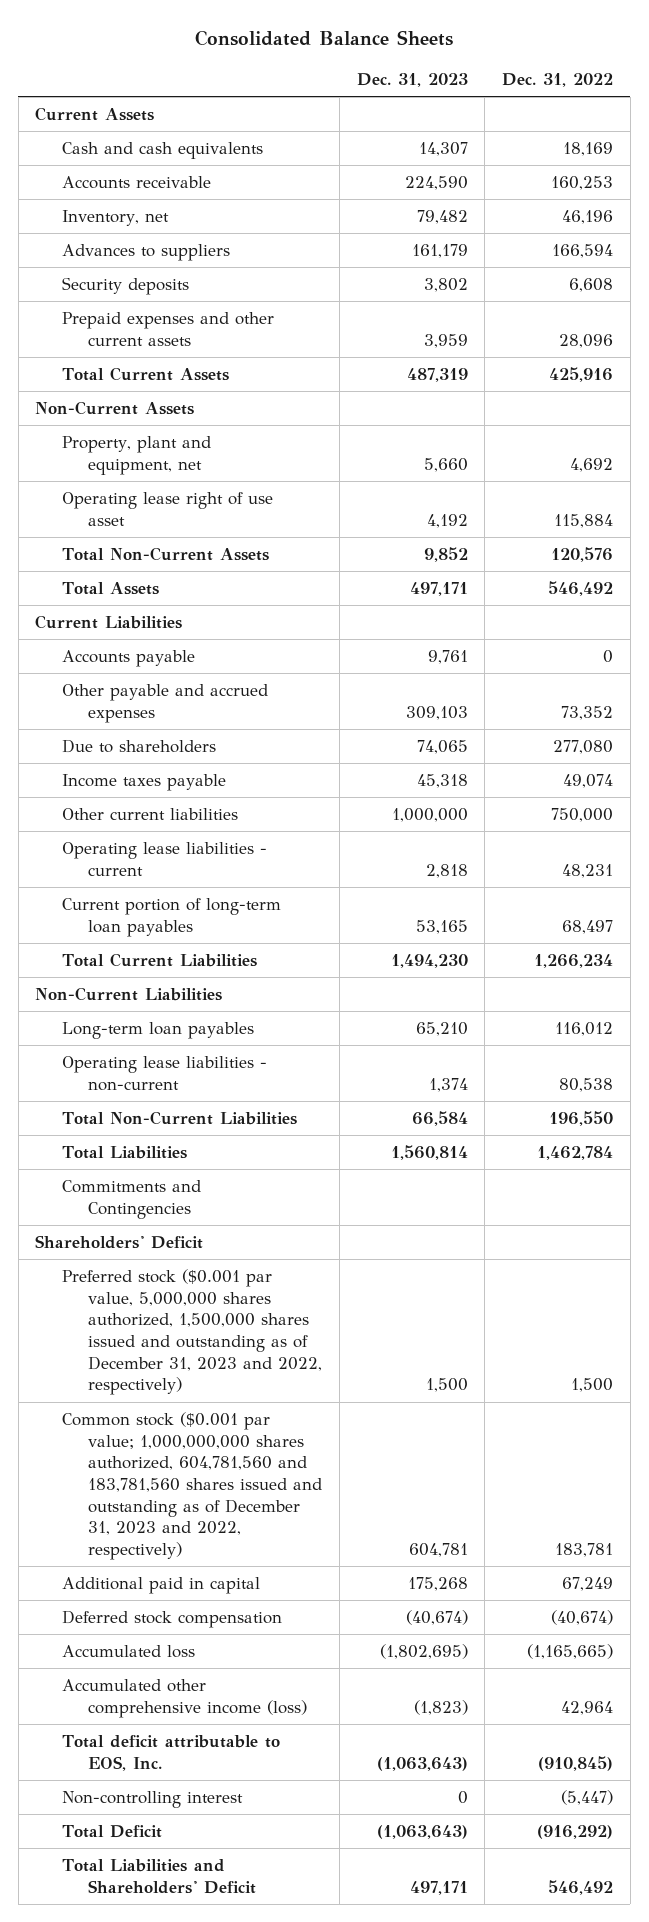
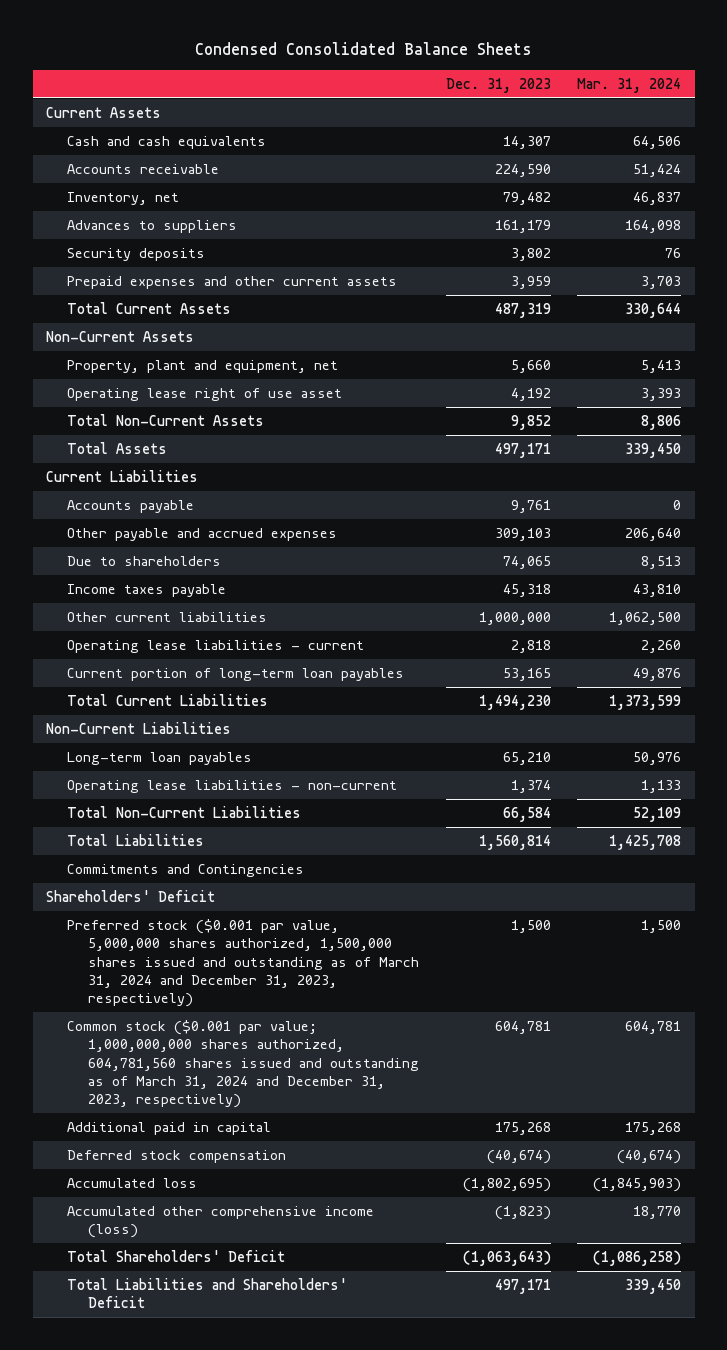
[195,29,454,46] Consolidated Balance Sheets -> [194,42,532,56] Condensed Consolidated Balance Sheets
[502,72,614,87] Dec. 31, 2022 -> none
none -> [577,77,682,93] Mar. 31, 2024
[61,1268,323,1396] Preferred stock ($0.001 par value, 5,000,000 shares authorized, 1,500,000 shares issued and outstanding as of December 31, 2023 and 2022, respectively) -> [66,919,419,1008] Preferred stock ($0.001 par value, 5,000,000 shares authorized, 1,500,000 shares issued and outstanding as of March 31, 2024 and December 31, 2023, respectively)
[61,1411,323,1561] Common stock ($0.001 par value; 1,000,000,000 shares authorized, 604,781,560 and 183,781,560 shares issued and outstanding as of December 31, 2023 and 2022, respectively) -> [66,1020,419,1109] Common stock ($0.001 par value; 1,000,000,000 shares authorized, 604,781,560 shares issued and outstanding as of March 31, 2024 and December 31, 2023, respectively)
[61,1790,243,1808] Non-controlling interest -> none
[61,1824,162,1838] Total Deficit -> none
[61,1734,280,1771] Total deficit attributable to EOS, Inc. -> [66,1250,285,1263] Total Shareholders' Deficit

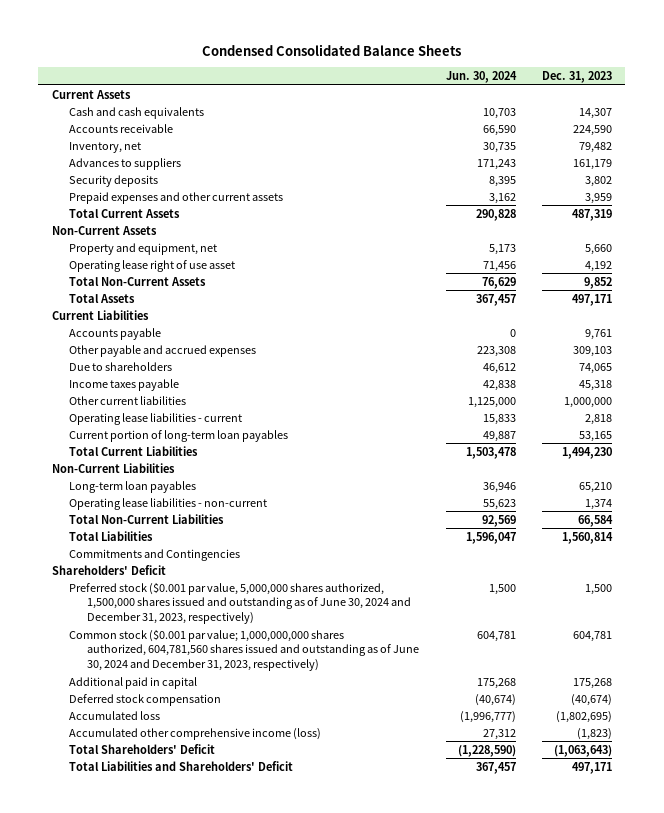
[577,77,682,93] Mar. 31, 2024 -> none
none -> [445,70,517,83] Jun. 30, 2024
[66,360,338,374] Property, plant and equipment, net -> [69,242,218,255] Property and equipment, net
[66,919,419,1008] Preferred stock ($0.001 par value, 5,000,000 shares authorized, 1,500,000 shares issued and outstanding as of March 31, 2024 and December 31, 2023, respectively) -> [69,581,412,624] Preferred stock ($0.001 par value, 5,000,000 shares authorized, 1,500,000 shares issued and outstanding as of June 30, 2024 and December 31, 2023, respectively)
[66,1020,419,1109] Common stock ($0.001 par value; 1,000,000,000 shares authorized, 604,781,560 shares issued and outstanding as of March 31, 2024 and December 31, 2023, respectively) -> [69,628,420,671] Common stock ($0.001 par value; 1,000,000,000 shares authorized, 604,781,560 shares issued and outstanding as of June 30, 2024 and December 31, 2023, respectively)

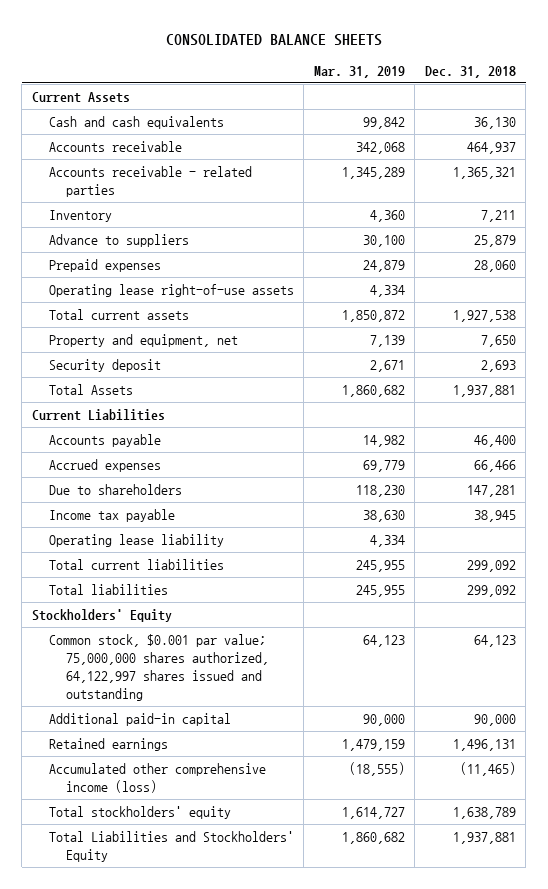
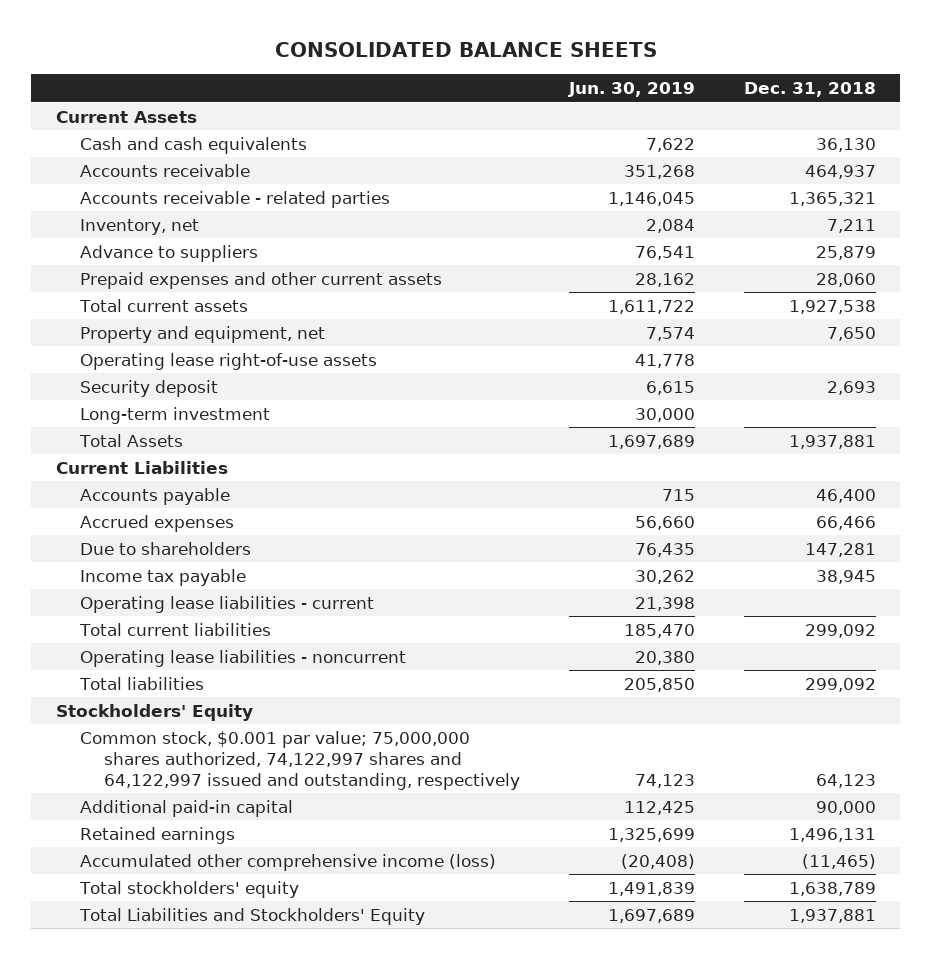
[313,65,405,78] Mar. 31, 2019 -> none
none -> [567,82,695,98] Jun. 30, 2019
[48,210,112,223] Inventory -> [79,218,199,235] Inventory, net
[48,259,161,273] Prepaid expenses -> [79,271,442,289] Prepaid expenses and other current assets
[48,284,294,298] Operating lease right-of-use assets -> [79,352,377,370] Operating lease right-of-use assets
none -> [79,406,270,424] Long-term investment
[48,534,224,548] Operating lease liability -> none
none -> [79,595,374,613] Operating lease liabilities - current
none -> [79,649,406,667] Operating lease liabilities - noncurrent
[48,634,269,701] Common stock, $0.001 par value; 75,000,000 shares authorized, 64,122,997 shares issued and outstanding -> [79,730,520,790] Common stock, $0.001 par value; 75,000,000 shares authorized, 74,122,997 shares and 64,122,997 issued and outstanding, respectively

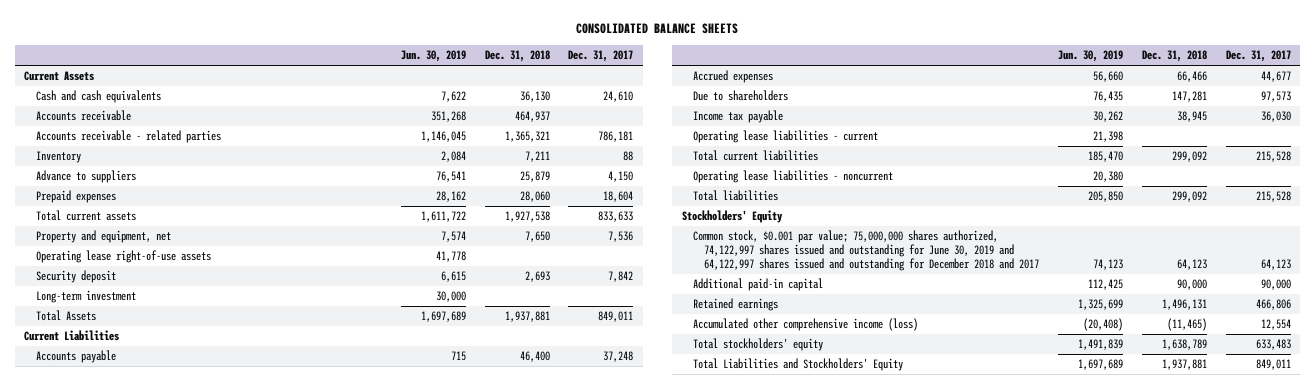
none -> [568,50,634,63] Dec. 31, 2017
[79,218,199,235] Inventory, net -> [35,151,81,164] Inventory
[79,271,442,289] Prepaid expenses and other current assets -> [35,190,116,204] Prepaid expenses
[79,730,520,790] Common stock, $0.001 par value; 75,000,000 shares authorized, 74,122,997 shares and 64,122,997 issued and outstanding, respectively -> [692,230,1040,272] Common stock, $0.001 par value; 75,000,000 shares authorized, 74,122,997 shares issued and outstanding for June 30, 2019 and 64,122,997 shares issued and outstanding for December 2018 and 2017

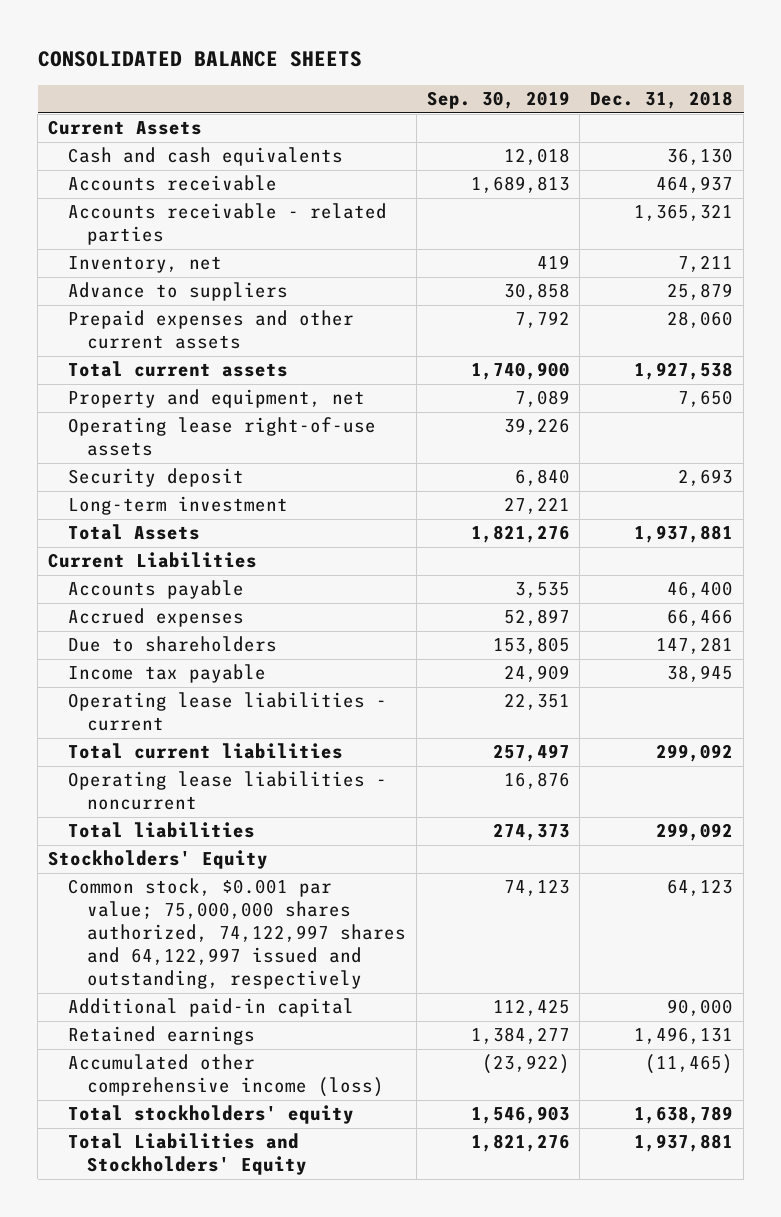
[400,50,466,63] Jun. 30, 2019 -> none
[568,50,634,63] Dec. 31, 2017 -> none
none -> [426,91,570,110] Sep. 30, 2019
[35,151,81,164] Inventory -> [67,256,222,274] Inventory, net
[35,190,116,204] Prepaid expenses -> [67,310,354,350] Prepaid expenses and other current assets
[692,230,1040,272] Common stock, $0.001 par value; 75,000,000 shares authorized, 74,122,997 shares issued and outstanding for June 30, 2019 and 64,122,997 shares issued and outstanding for December 2018 and 2017 -> [67,878,407,990] Common stock, $0.001 par value; 75,000,000 shares authorized, 74,122,997 shares and 64,122,997 issued and outstanding, respectively

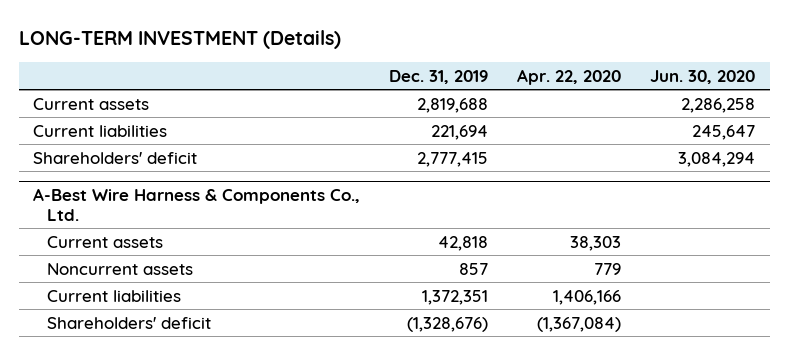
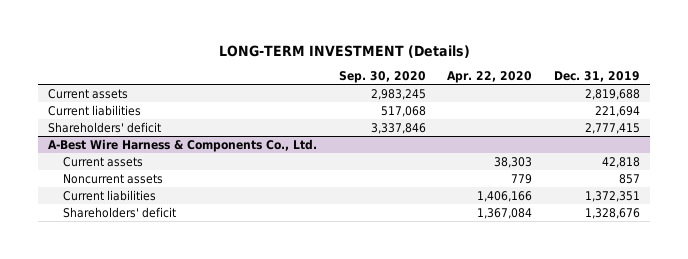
[650,70,756,85] Jun. 30, 2020 -> none
none -> [338,70,426,83] Sep. 30, 2020
[407,316,489,332] (1,328,676) -> [584,207,640,219] 1,328,676
[537,316,622,332] (1,367,084) -> [477,207,533,219] 1,367,084

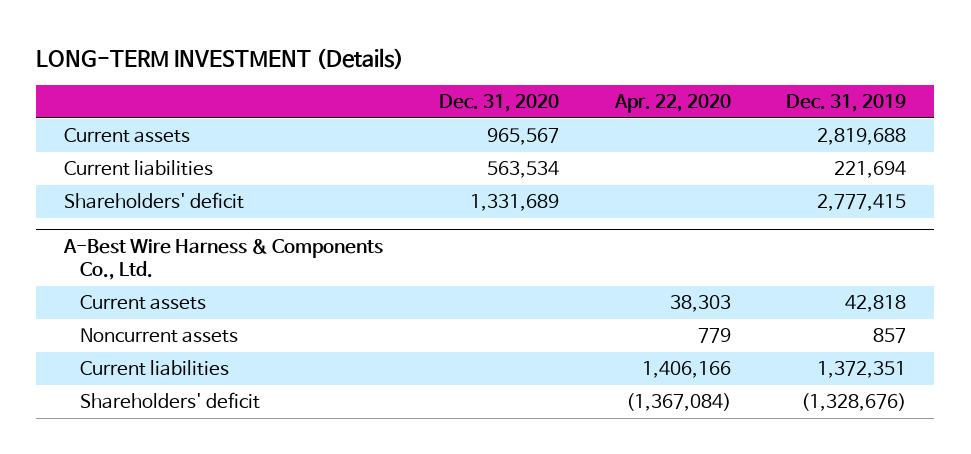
[338,70,426,83] Sep. 30, 2020 -> none
none -> [438,94,559,113] Dec. 31, 2020
[477,207,533,219] 1,367,084 -> [625,393,731,412] (1,367,084)
[584,207,640,219] 1,328,676 -> [801,393,907,412] (1,328,676)

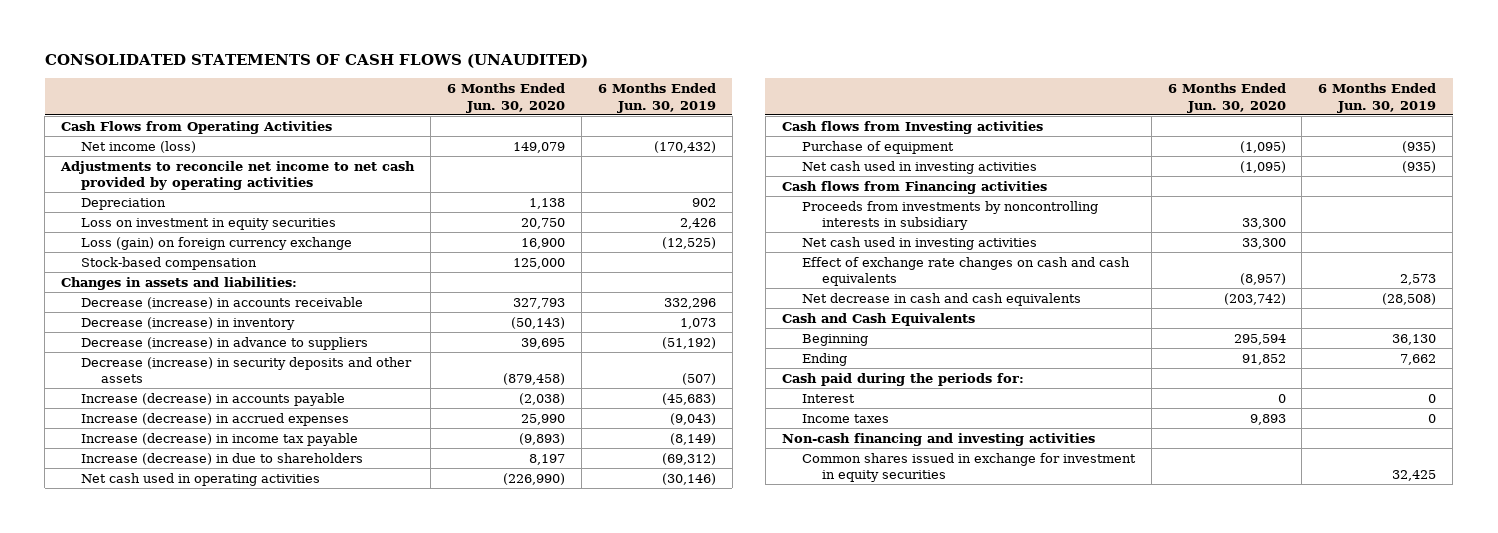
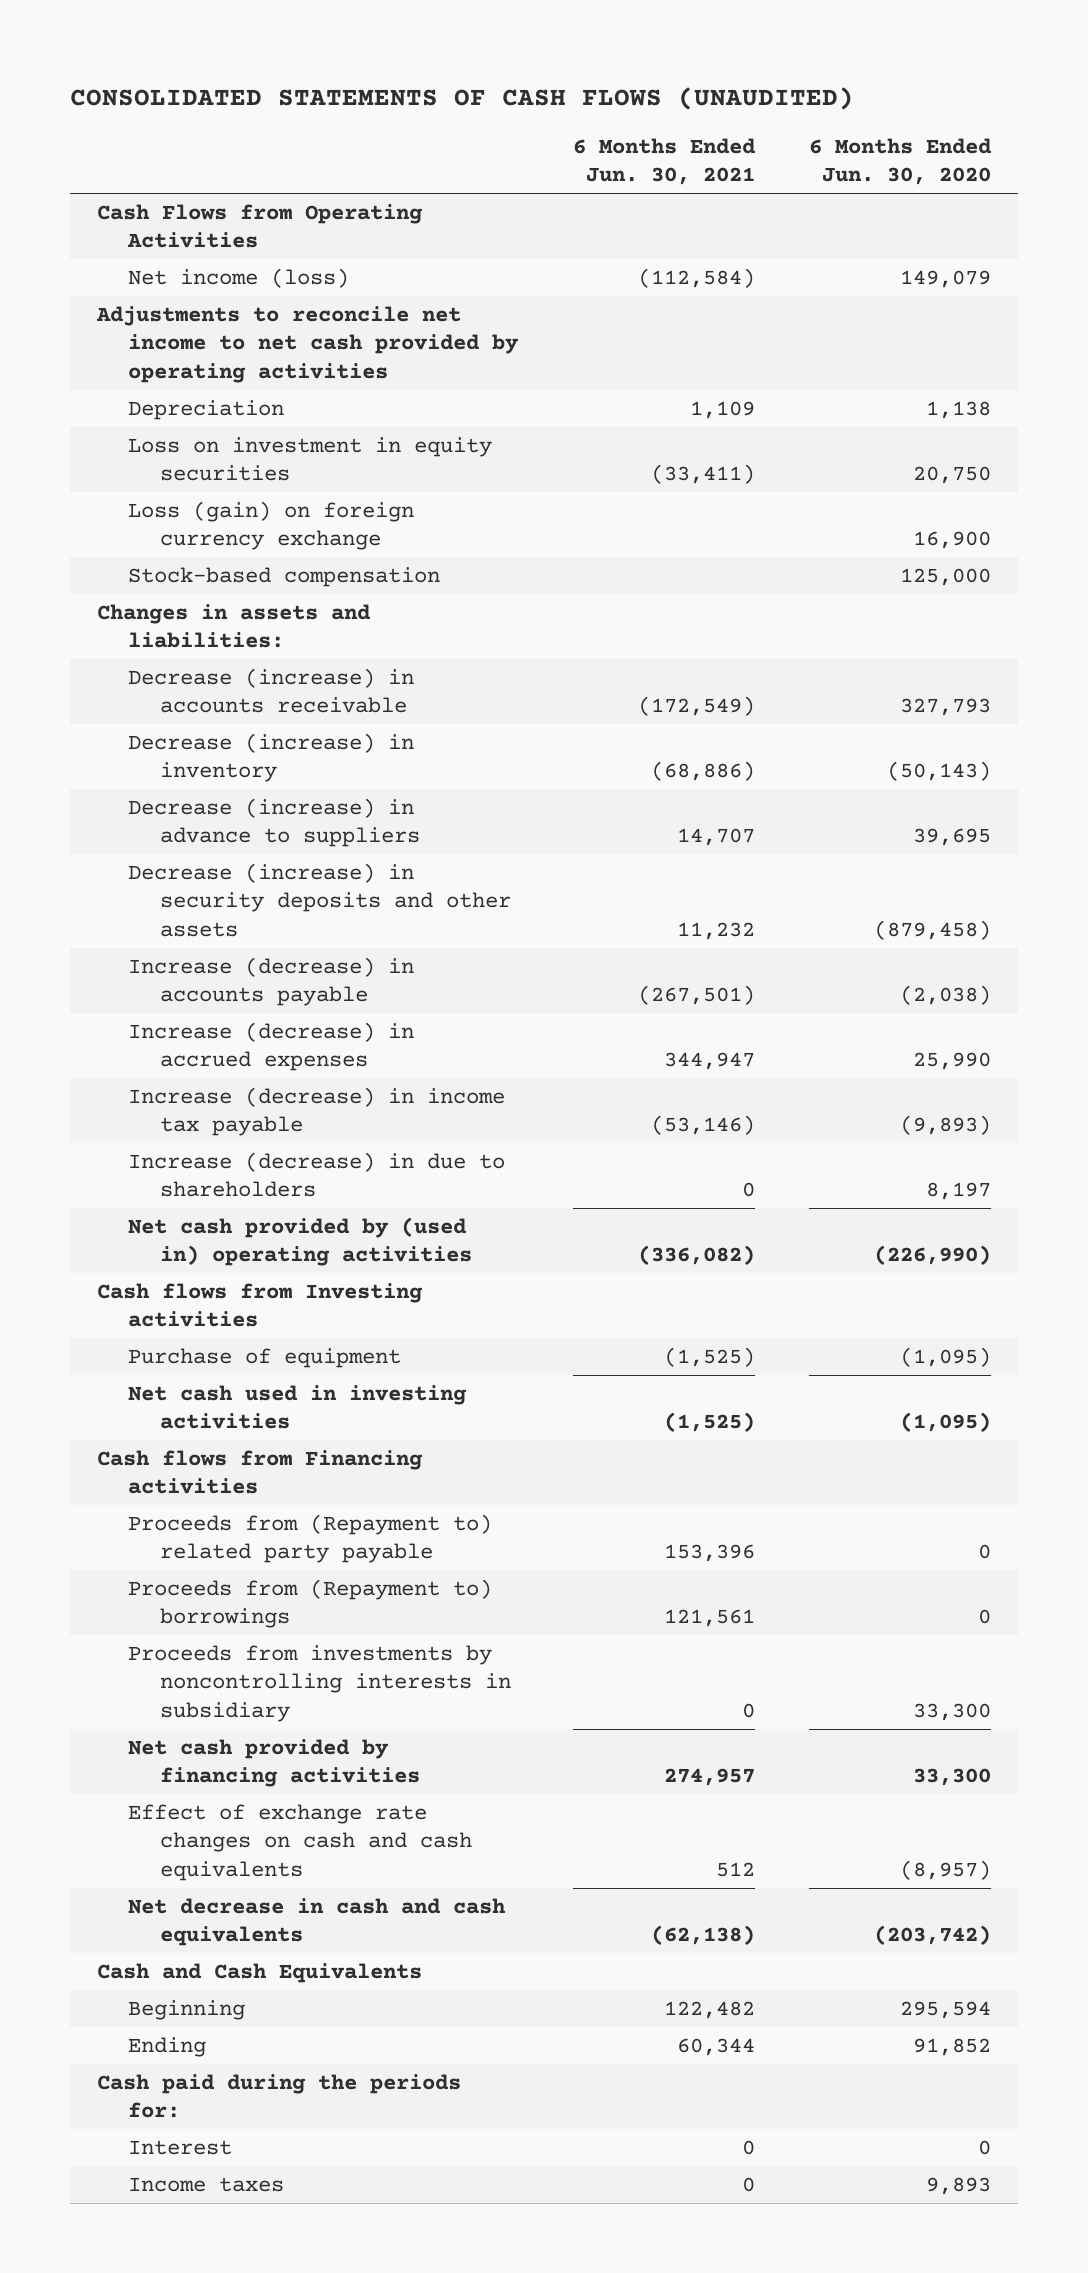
[597,83,716,113] 6 Months Ended Jun. 30, 2019 -> none
none -> [572,138,756,186] 6 Months Ended Jun. 30, 2021
[81,472,321,486] Net cash used in operating activities -> [128,1217,472,1267] Net cash provided by (used in) operating activities
none -> [128,1514,493,1564] Proceeds from (Repayment to) related party payable
none -> [128,1579,493,1629] Proceeds from (Repayment to) borrowings
[801,236,1037,250] Net cash used in investing activities -> [128,1739,420,1788] Net cash provided by financing activities
[781,432,1095,446] Non-cash financing and investing activities -> none
[801,452,1136,483] Common shares issued in exchange for investment in equity securities -> none

